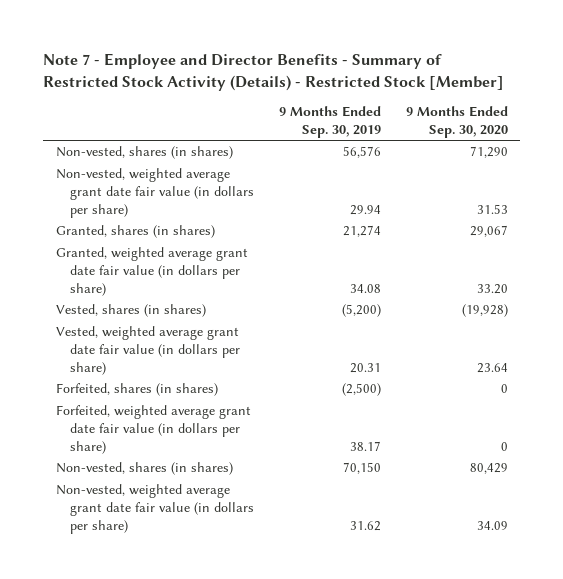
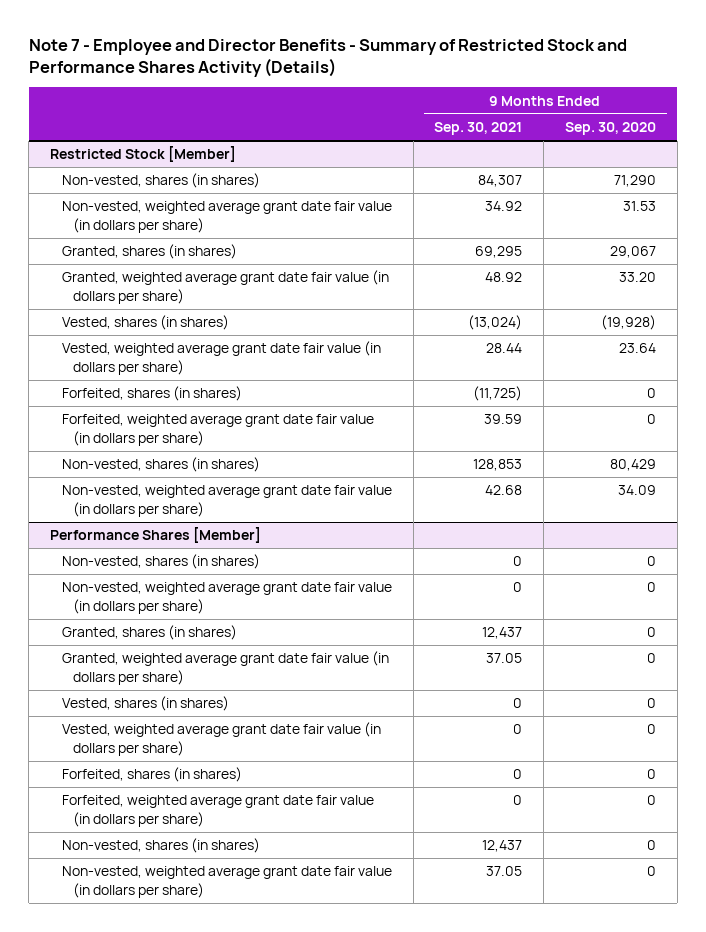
[43,53,505,91] Note 7 - Employee and Director Benefits - Summary of Restricted Stock Activity (Details) - Restricted Stock [Member] -> [28,39,627,78] Note 7 - Employee and Director Benefits - Summary of Restricted Stock and Performance Shares Activity (Details)
[278,106,381,139] 9 Months Ended Sep. 30, 2019 -> none
none -> [434,122,523,136] Sep. 30, 2021
none -> [50,146,237,163] Restricted Stock [Member]
none -> [50,527,262,544] Performance Shares [Member]
none -> [61,554,260,570] Non-vested, shares (in shares)
none -> [61,582,392,614] Non-vested, weighted average grant date fair value (in dollars per share)
none -> [61,625,237,641] Granted, shares (in shares)
none -> [61,651,389,685] Granted, weighted average grant date fair value (in dollars per share)
none -> [61,696,229,712] Vested, shares (in shares)
none -> [61,722,381,756] Vested, weighted average grant date fair value (in dollars per share)
none -> [61,767,242,783] Forfeited, shares (in shares)
none -> [61,795,374,827] Forfeited, weighted average grant date fair value (in dollars per share)
none -> [61,838,260,854] Non-vested, shares (in shares)
none -> [61,866,392,898] Non-vested, weighted average grant date fair value (in dollars per share)

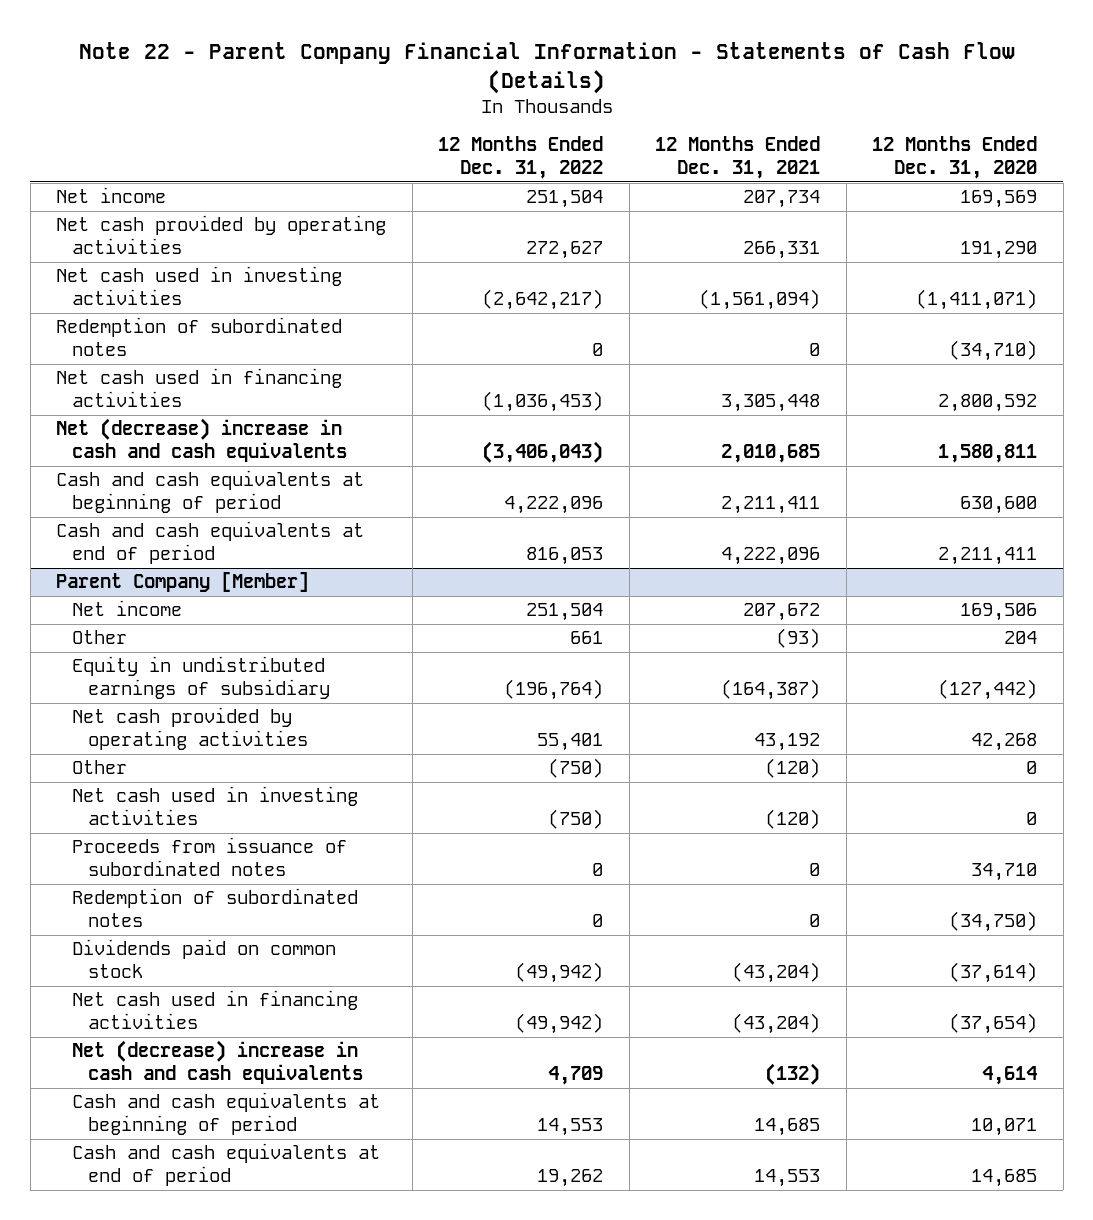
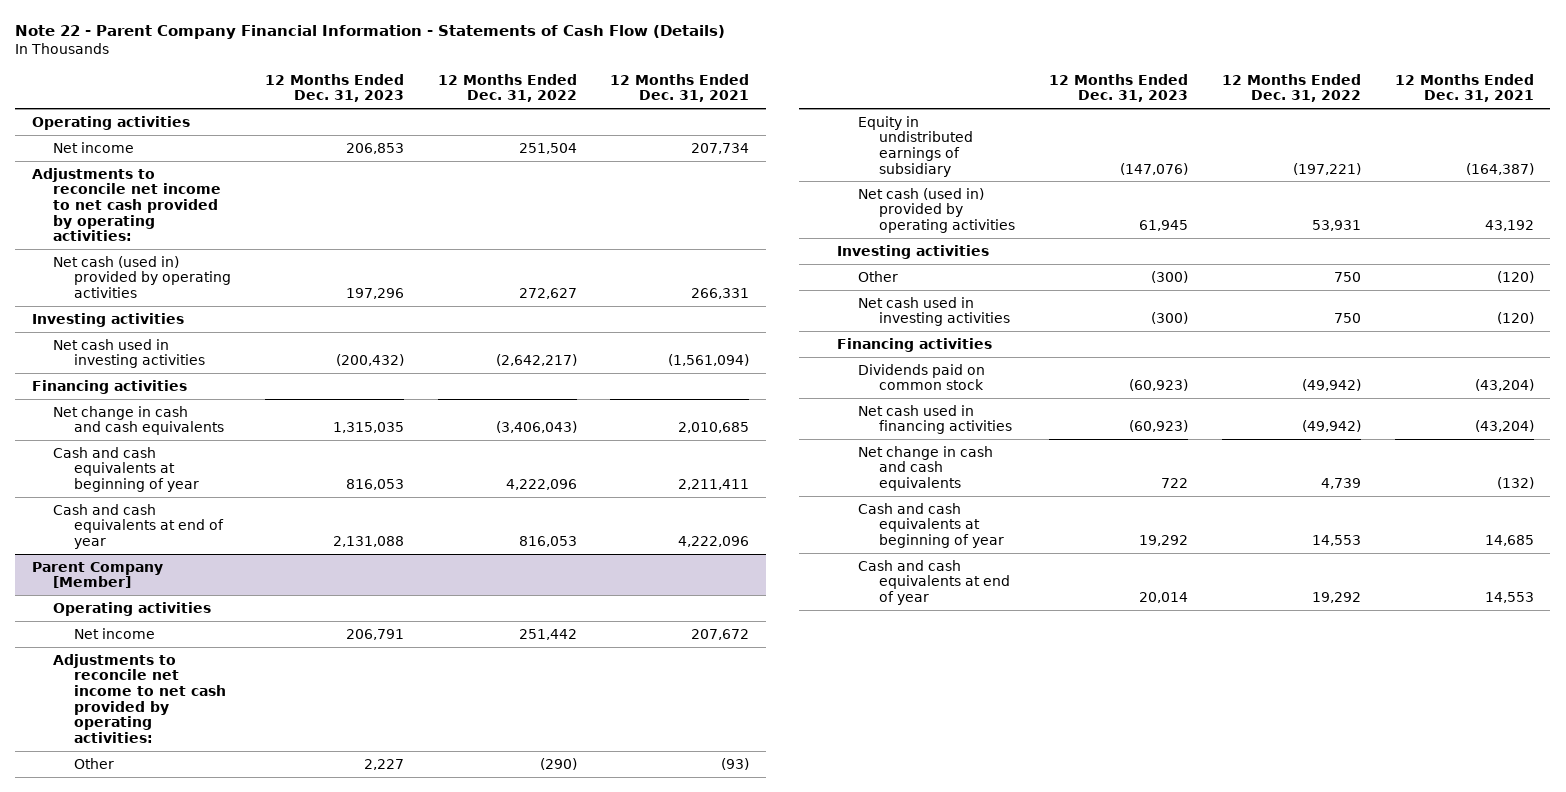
[872,136,1038,180] 12 Months Ended Dec. 31, 2020 -> none
none -> [264,73,404,103] 12 Months Ended Dec. 31, 2023
none -> [32,115,191,130] Operating activities
none -> [32,167,222,242] Adjustments to reconcile net income to net cash provided by operating activities:
[56,215,387,255] Net cash provided by operating activities -> [53,255,232,298] Net cash (used in) provided by operating activities
none -> [32,312,185,327] Investing activities
[56,317,343,357] Redemption of subordinated notes -> none
[56,368,343,408] Net cash used in financing activities -> none
none -> [32,379,188,394] Financing activities
[56,418,347,463] Net (decrease) increase in cash and cash equivalents -> [53,405,225,436] Net change in cash and cash equivalents
[56,470,365,514] Cash and cash equivalents at beginning of period -> [53,446,200,492] Cash and cash equivalents at beginning of year
[56,521,365,565] Cash and cash equivalents at end of period -> [53,503,225,549] Cash and cash equivalents at end of year
[71,837,347,877] Proceeds from issuance of subordinated notes -> none
[71,888,358,928] Redemption of subordinated notes -> none
none -> [53,601,212,616] Operating activities
[526,603,604,622] 251,504 -> [518,628,577,640] 251,442
none -> [53,653,227,743] Adjustments to reconcile net income to net cash provided by operating activities:
[570,631,604,645] 661 -> [539,757,577,770] (290)
[504,679,604,701] (196,764) -> [1292,162,1361,175] (197,221)
[71,707,308,751] Net cash provided by operating activities -> [858,187,1016,233] Net cash (used in) provided by operating activities
[537,733,604,752] 55,401 -> [1311,219,1361,231] 53,931
none -> [837,244,990,259] Investing activities
[548,758,604,779] (750) -> [1333,271,1361,282] 750
[548,809,604,830] (750) -> [1333,313,1361,324] 750
none -> [837,337,993,352] Financing activities
[71,1040,363,1085] Net (decrease) increase in cash and cash equivalents -> [858,445,994,491] Net change in cash and cash equivalents
[548,1066,604,1086] 4,709 -> [1320,477,1361,489] 4,739
[71,1092,380,1136] Cash and cash equivalents at beginning of period -> [858,502,1005,548] Cash and cash equivalents at beginning of year
[71,1143,380,1187] Cash and cash equivalents at end of period -> [858,559,1011,605] Cash and cash equivalents at end of year
[537,1169,604,1188] 19,262 -> [1311,591,1361,603] 19,292

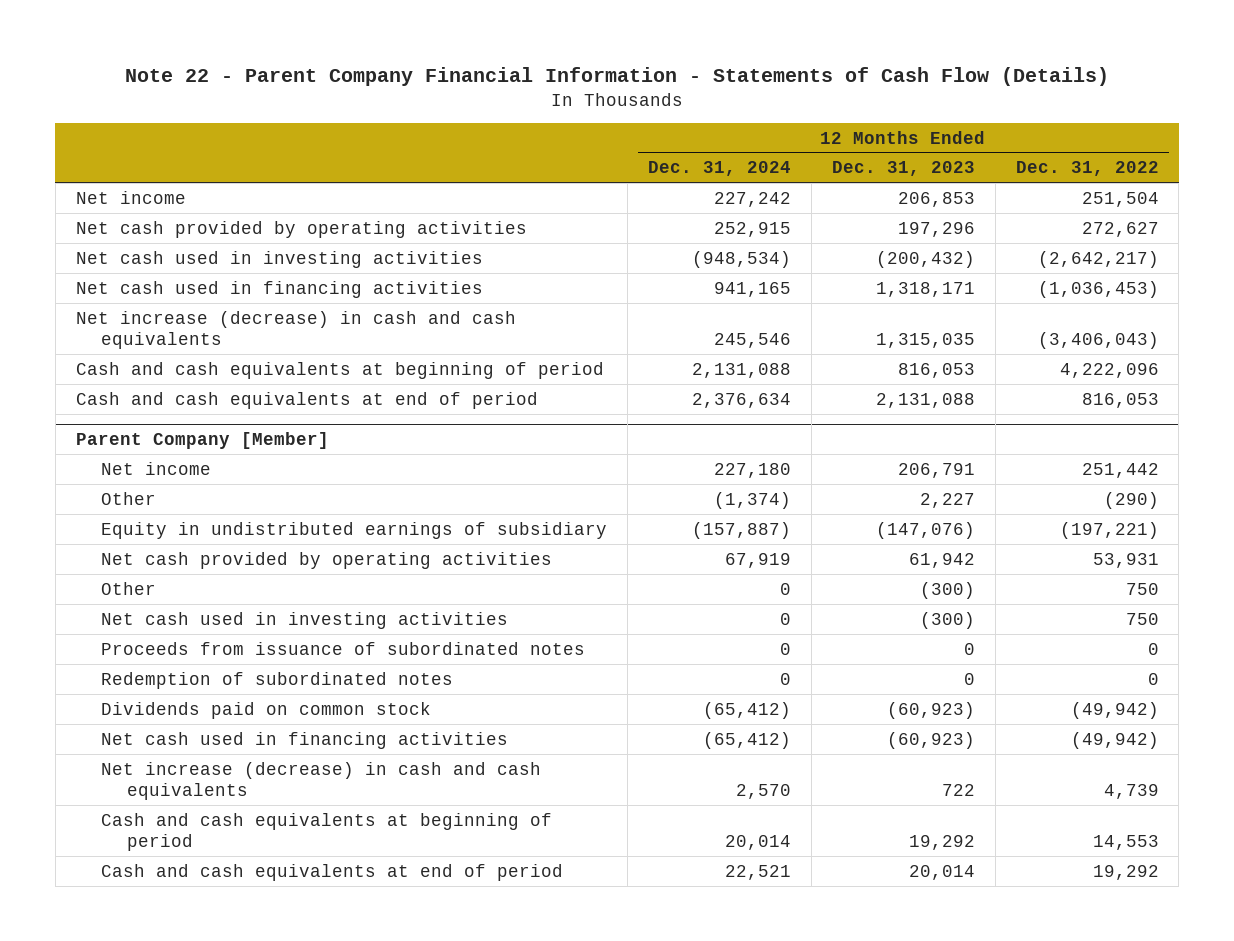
[610,73,750,103] 12 Months Ended Dec. 31, 2021 -> none
none -> [647,161,791,177] Dec. 31, 2024
[32,115,191,130] Operating activities -> none
[32,167,222,242] Adjustments to reconcile net income to net cash provided by operating activities: -> none
[32,312,185,327] Investing activities -> none
[53,255,232,298] Net cash (used in) provided by operating activities -> [75,220,527,238] Net cash provided by operating activities
[32,379,188,394] Financing activities -> none
none -> [75,280,483,298] Net cash used in financing activities
[53,405,225,436] Net change in cash and cash equivalents -> [75,310,516,349] Net increase (decrease) in cash and cash equivalents
[53,446,200,492] Cash and cash equivalents at beginning of year -> [75,361,604,379] Cash and cash equivalents at beginning of period
[53,503,225,549] Cash and cash equivalents at end of year -> [75,391,538,409] Cash and cash equivalents at end of period
[53,601,212,616] Operating activities -> none
[53,653,227,743] Adjustments to reconcile net income to net cash provided by operating activities: -> none
[837,244,990,259] Investing activities -> none
[858,187,1016,233] Net cash (used in) provided by operating activities -> [101,551,553,569] Net cash provided by operating activities
[1139,219,1189,231] 61,945 -> [908,552,975,568] 61,942
[837,337,993,352] Financing activities -> none
none -> [101,641,586,655] Proceeds from issuance of subordinated notes
none -> [101,671,454,689] Redemption of subordinated notes
[858,445,994,491] Net change in cash and cash equivalents -> [101,761,542,800] Net increase (decrease) in cash and cash equivalents
[858,502,1005,548] Cash and cash equivalents at beginning of year -> [101,812,553,851] Cash and cash equivalents at beginning of period
[858,559,1011,605] Cash and cash equivalents at end of year -> [101,863,564,881] Cash and cash equivalents at end of period

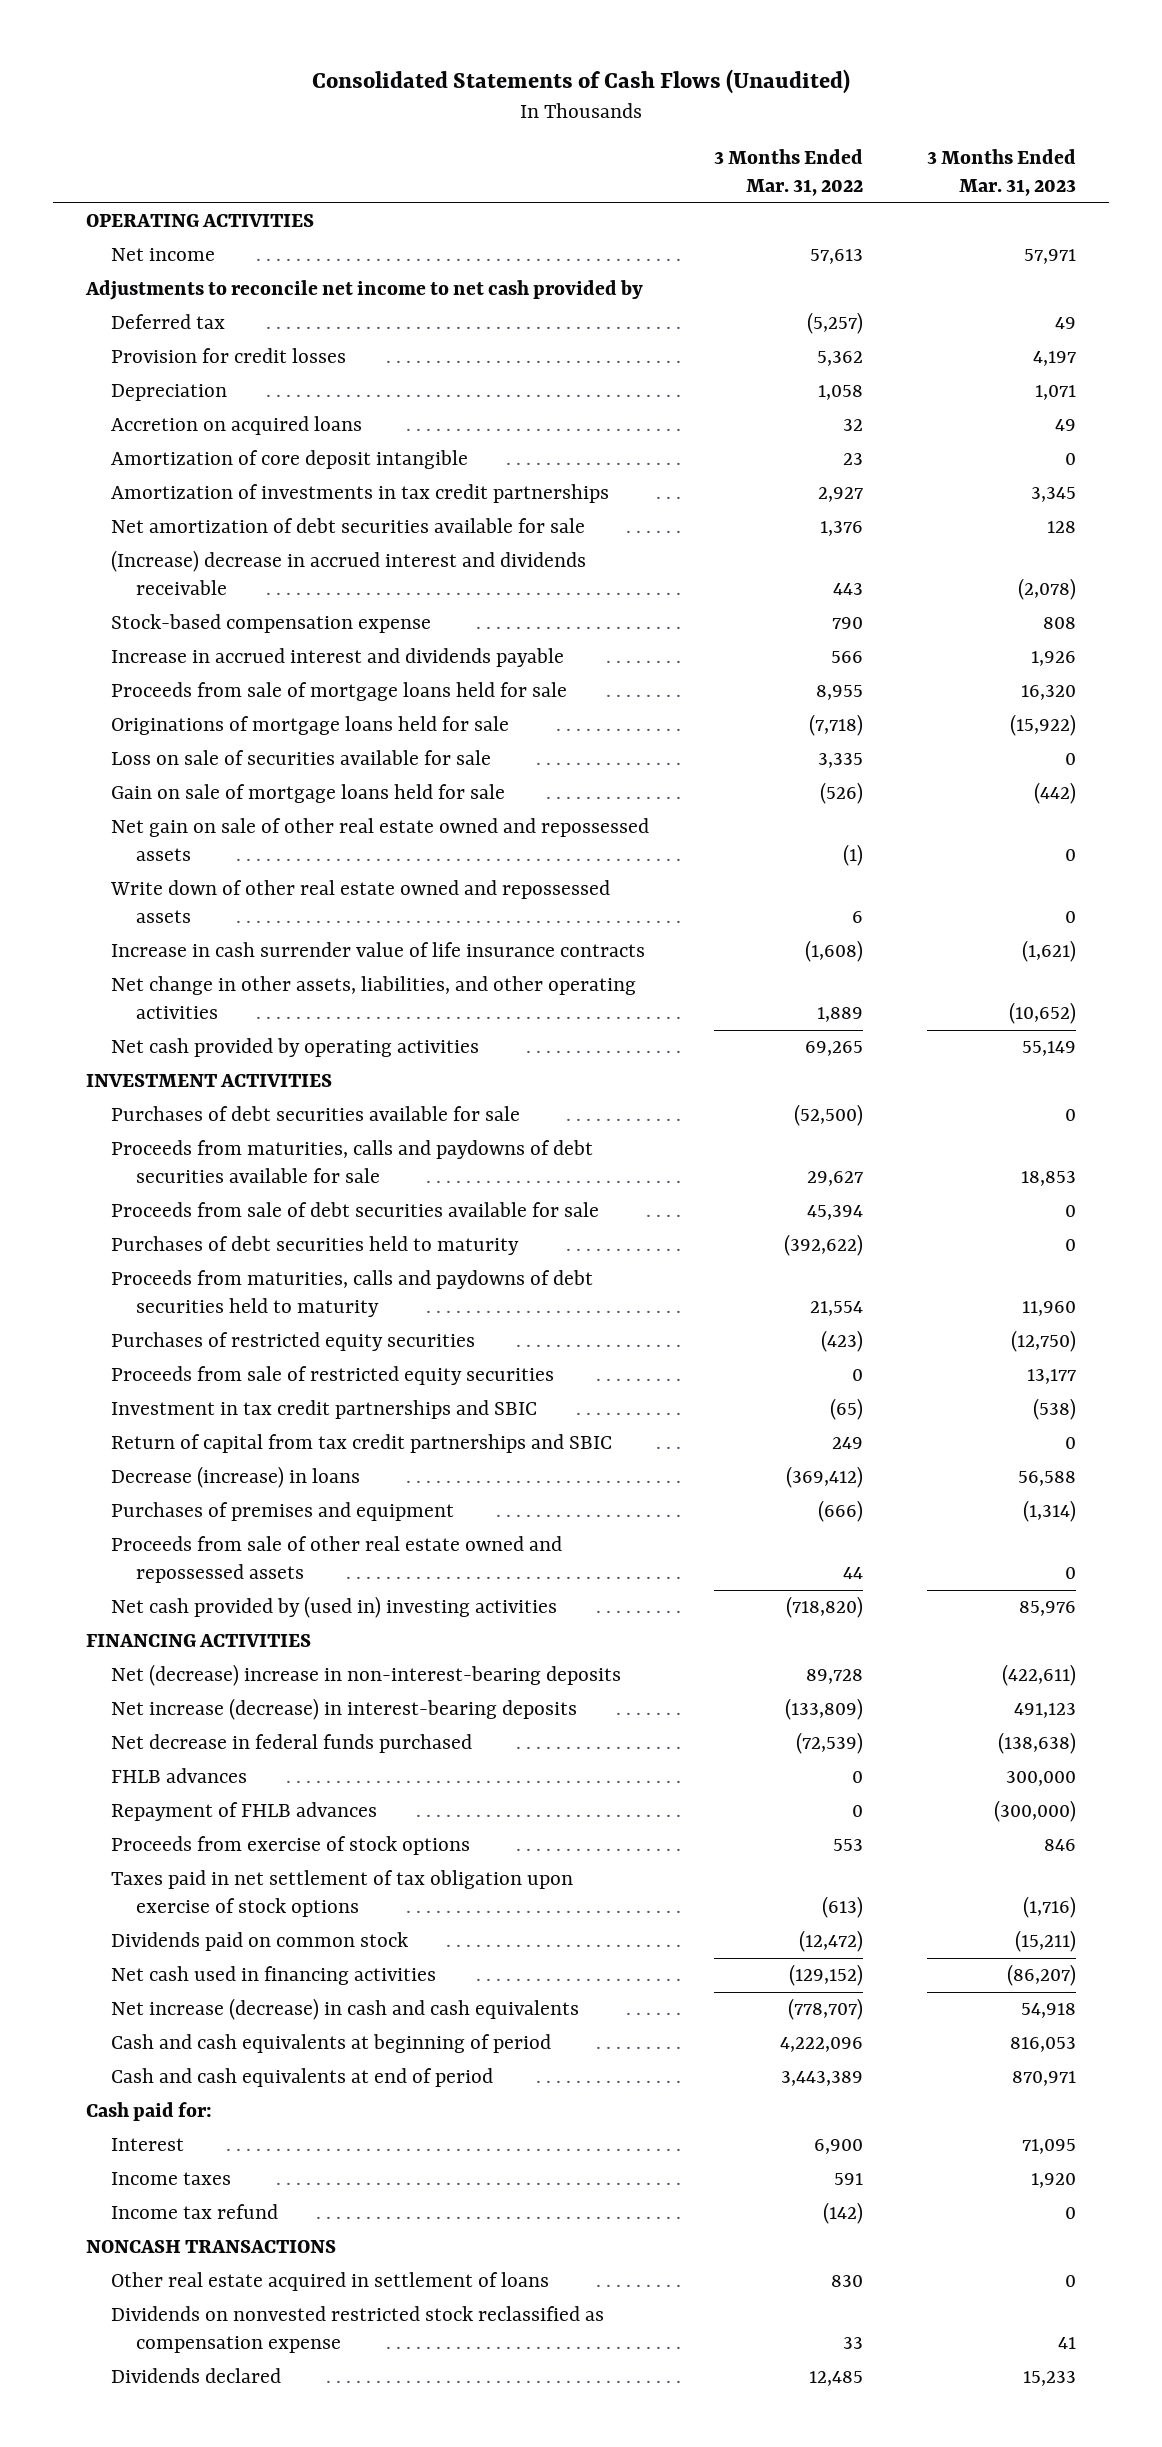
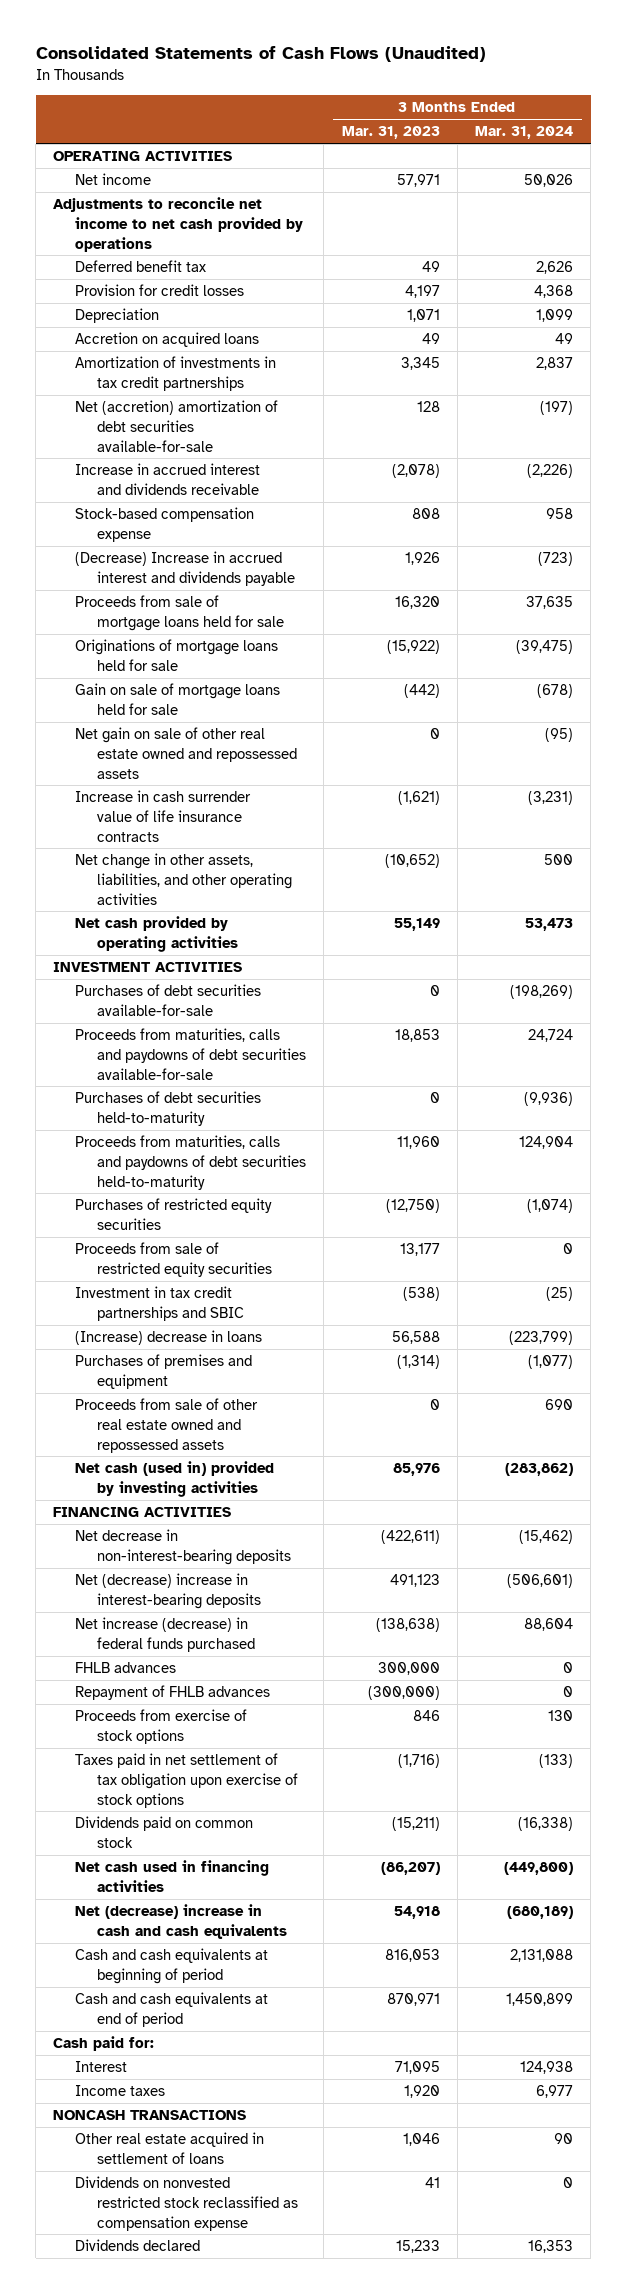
[713,149,863,197] 3 Months Ended Mar. 31, 2022 -> none
none -> [475,126,574,140] Mar. 31, 2024
[84,280,643,301] Adjustments to reconcile net income to net cash provided by -> [53,197,304,252] Adjustments to reconcile net income to net cash provided by operations
[110,314,225,330] Deferred tax -> [75,260,207,273] Deferred benefit tax
[110,450,468,470] Amortization of core deposit intangible -> none
[110,518,585,534] Net amortization of debt securities available for sale -> [75,400,279,452] Net (accretion) amortization of debt securities available-for-sale
[110,550,586,596] (Increase) decrease in accrued interest and dividends receivable -> [75,463,261,495] Increase in accrued interest and dividends receivable
[110,648,564,668] Increase in accrued interest and dividends payable -> [75,551,296,586] (Decrease) Increase in accrued interest and dividends payable
[110,750,491,766] Loss on sale of securities available for sale -> none
[109,880,610,924] Write down of other real estate owned and repossessed assets -> none
[110,1202,599,1218] Proceeds from sale of debt securities available for sale -> none
[110,1106,520,1122] Purchases of debt securities available for sale -> [75,984,262,1016] Purchases of debt securities available-for-sale
[110,1140,593,1184] Proceeds from maturities, calls and paydowns of debt securities available for sale -> [75,1028,307,1080] Proceeds from maturities, calls and paydowns of debt securities available-for-sale
[110,1236,519,1256] Purchases of debt securities held to maturity -> [75,1091,262,1126] Purchases of debt securities held-to-maturity
[110,1270,593,1318] Proceeds from maturities, calls and paydowns of debt securities held to maturity -> [75,1135,307,1190] Proceeds from maturities, calls and paydowns of debt securities held-to-maturity
[110,1434,612,1454] Return of capital from tax credit partnerships and SBIC -> none
[110,1466,360,1489] Decrease (increase) in loans -> [75,1330,263,1346] (Increase) decrease in loans
[110,1596,557,1619] Net cash provided by (used in) investing activities -> [75,1461,275,1497] Net cash (used in) provided by investing activities
[110,1664,621,1687] Net (decrease) increase in non-interest-bearing deposits -> [75,1529,292,1565] Net decrease in non-interest-bearing deposits
[110,1698,577,1721] Net increase (decrease) in interest-bearing deposits -> [75,1573,262,1609] Net (decrease) increase in interest-bearing deposits
[110,1734,472,1754] Net decrease in federal funds purchased -> [75,1617,256,1652] Net increase (decrease) in federal funds purchased
[110,1998,579,2021] Net increase (decrease) in cash and cash equivalents -> [75,1904,288,1939] Net (decrease) increase in cash and cash equivalents
[110,2204,278,2220] Income tax refund -> none
[1065,2275,1077,2288] 0 -> [402,2133,440,2147] 1,046

